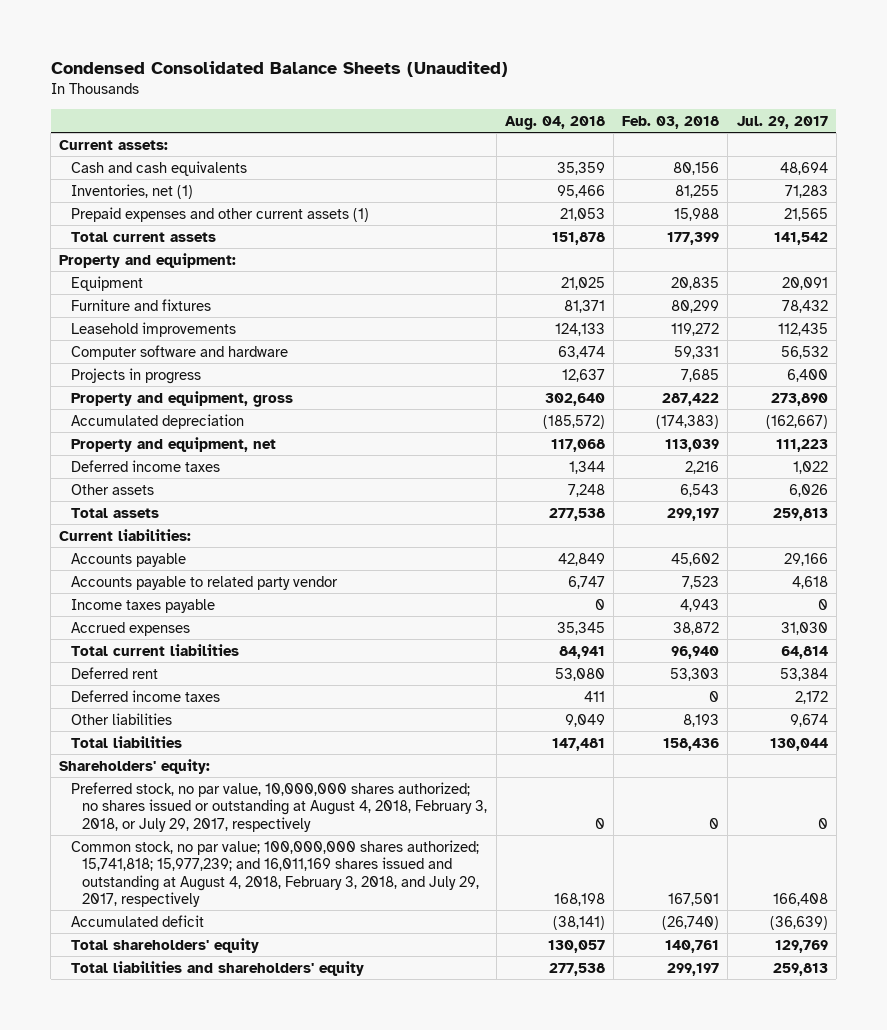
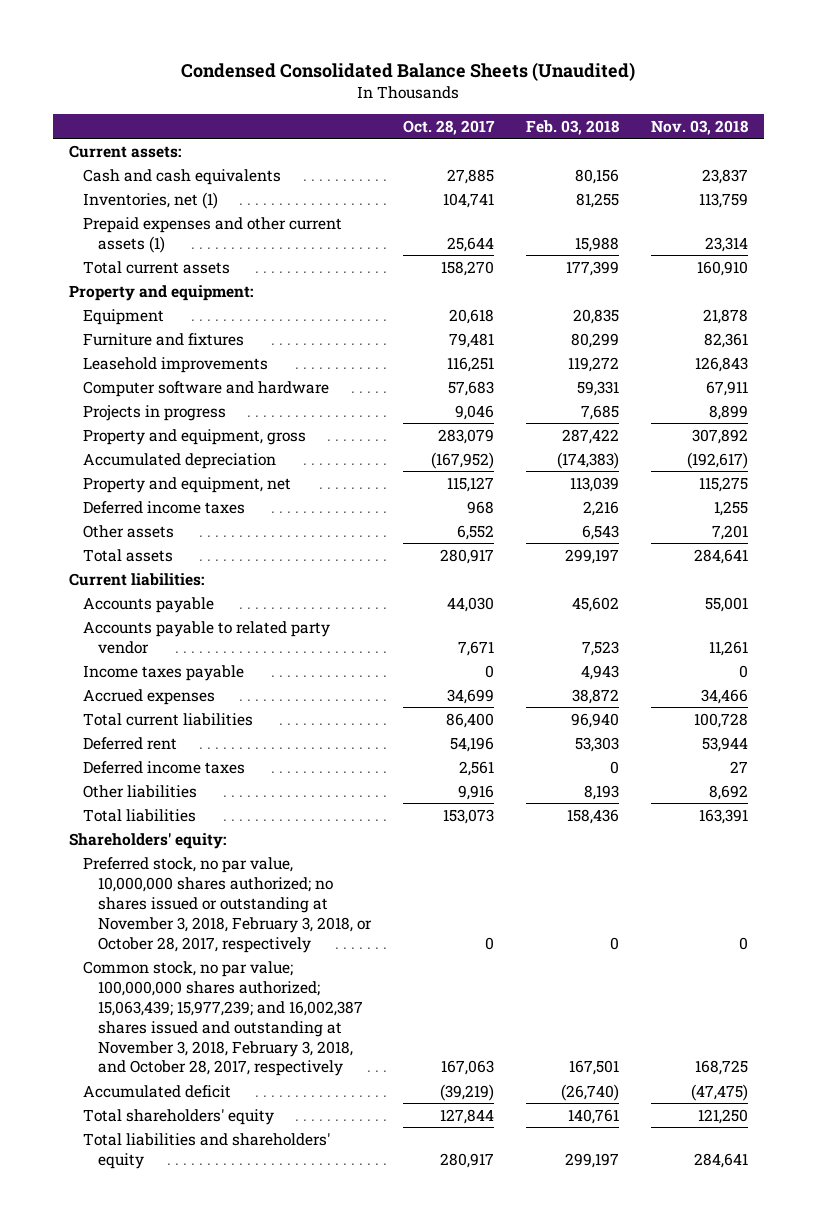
[504,115,605,130] Aug. 04, 2018 -> none
[736,115,828,129] Jul. 29, 2017 -> none
none -> [402,119,495,135] Oct. 28, 2017
none -> [650,119,748,135] Nov. 03, 2018
[70,781,488,832] Preferred stock, no par value, 10,000,000 shares authorized; no shares issued or outstanding at August 4, 2018, February 3, 2018, or July 29, 2017, respectively -> [83,856,373,953] Preferred stock, no par value, 10,000,000 shares authorized; no shares issued or outstanding at November 3, 2018, February 3, 2018, or October 28, 2017, respectively
[70,839,480,908] Common stock, no par value; 100,000,000 shares authorized; 15,741,818; 15,977,239; and 16,011,169 shares issued and outstanding at August 4, 2018, February 3, 2018, and July 29, 2017, respectively -> [83,960,364,1077] Common stock, no par value; 100,000,000 shares authorized; 15,063,439; 15,977,239; and 16,002,387 shares issued and outstanding at November 3, 2018, February 3, 2018, and October 28, 2017, respectively

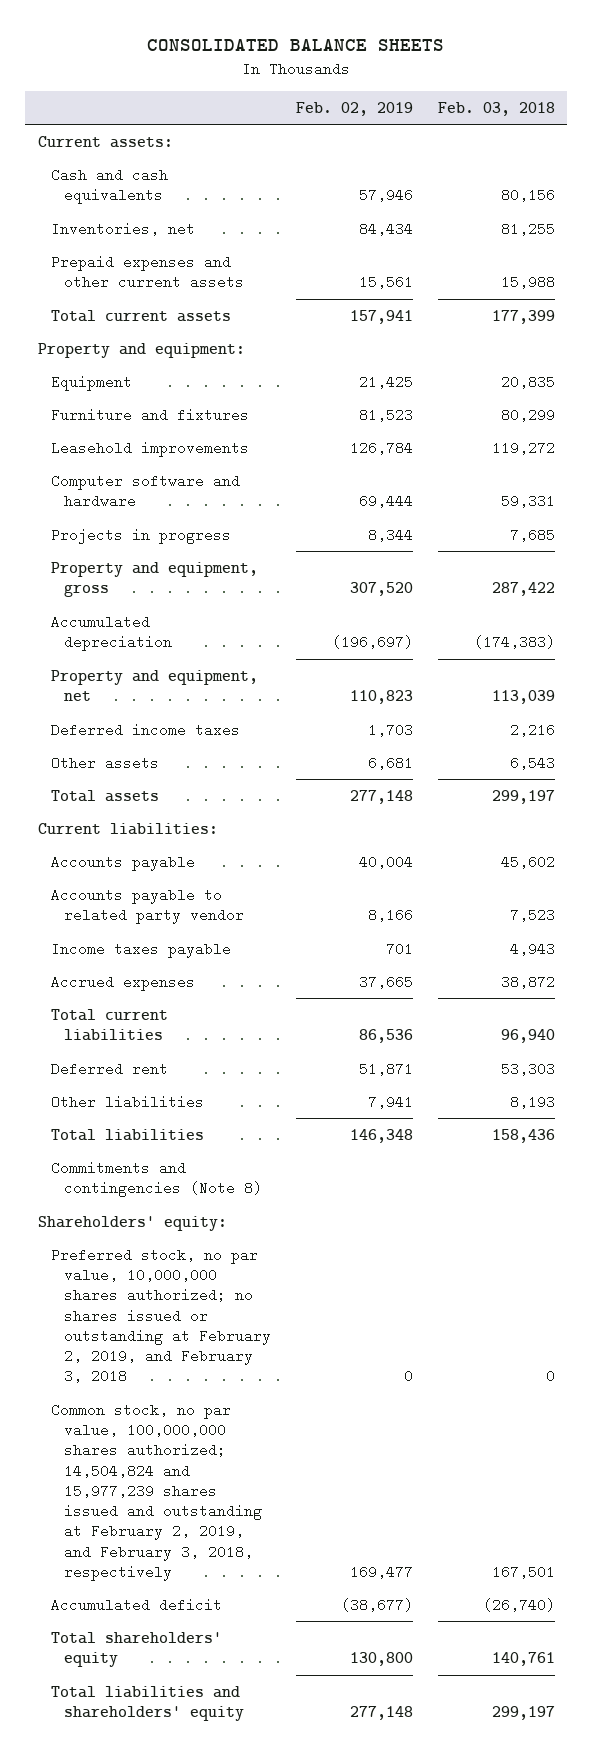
[181,61,636,81] Condensed Consolidated Balance Sheets (Unaudited) -> [147,39,445,52] CONSOLIDATED BALANCE SHEETS
[402,119,495,135] Oct. 28, 2017 -> none
[650,119,748,135] Nov. 03, 2018 -> none
none -> [295,101,413,116] Feb. 02, 2019
[83,191,219,209] Inventories, net (1) -> [50,221,195,236] Inventories, net
[83,216,343,253] Prepaid expenses and other current assets (1) -> [50,254,244,290] Prepaid expenses and other current assets
[83,760,246,774] Deferred income taxes -> none
none -> [50,1160,262,1198] Commitments and contingencies (Note 8)
[83,856,373,953] Preferred stock, no par value, 10,000,000 shares authorized; no shares issued or outstanding at November 3, 2018, February 3, 2018, or October 28, 2017, respectively -> [50,1247,271,1384] Preferred stock, no par value, 10,000,000 shares authorized; no shares issued or outstanding at February 2, 2019, and February 3, 2018
[83,960,364,1077] Common stock, no par value; 100,000,000 shares authorized; 15,063,439; 15,977,239; and 16,002,387 shares issued and outstanding at November 3, 2018, February 3, 2018, and October 28, 2017, respectively -> [50,1402,262,1581] Common stock, no par value, 100,000,000 shares authorized; 14,504,824 and 15,977,239 shares issued and outstanding at February 2, 2019, and February 3, 2018, respectively

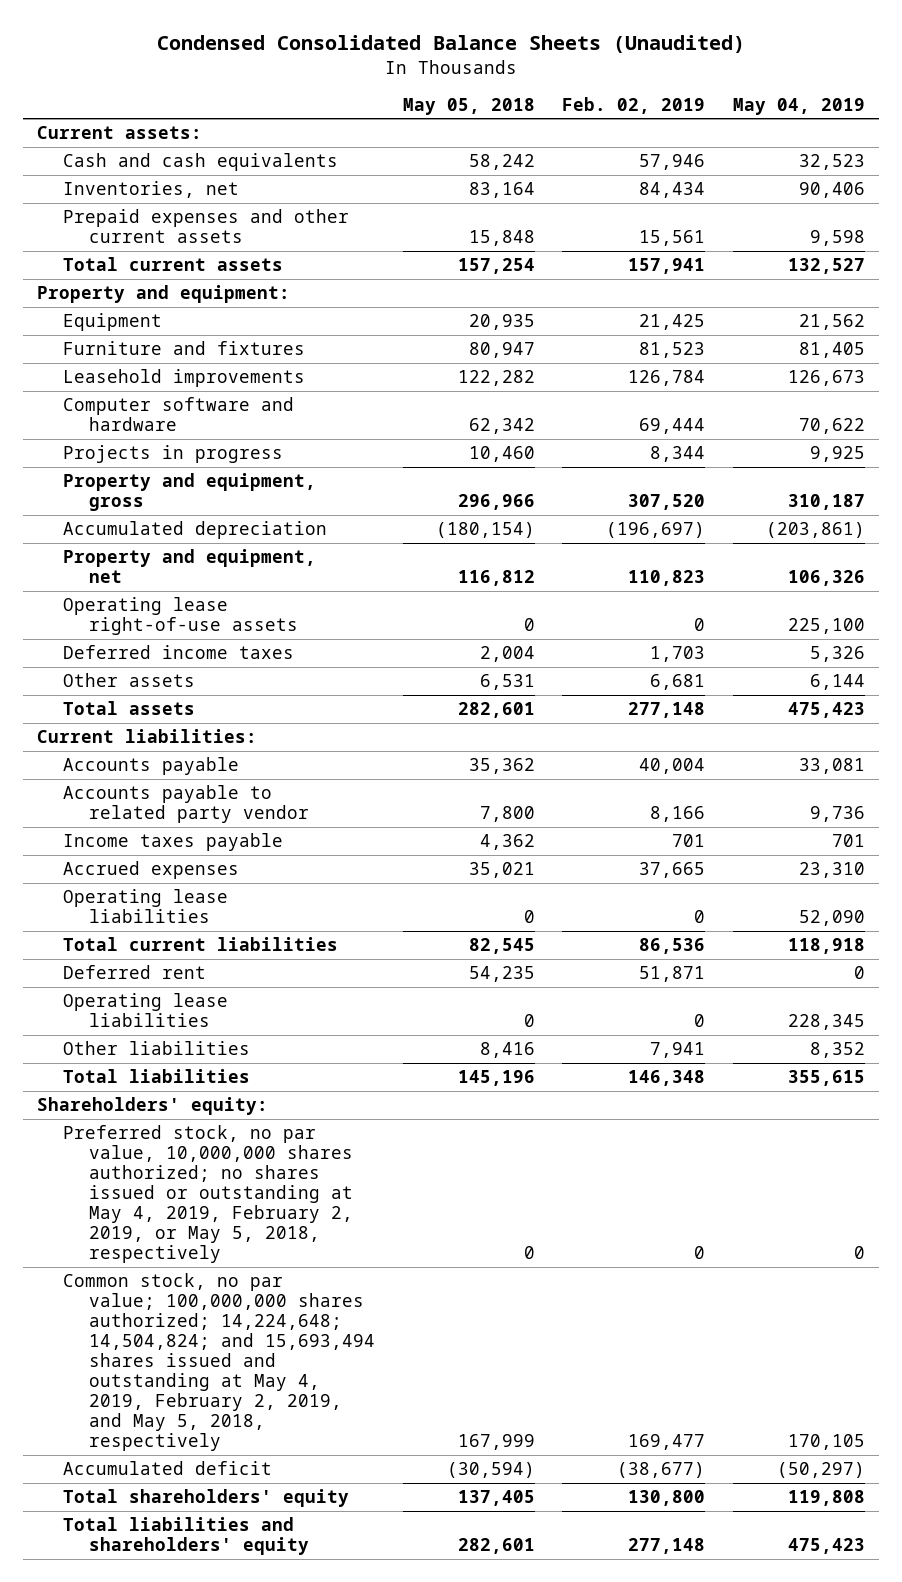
[147,39,445,52] CONSOLIDATED BALANCE SHEETS -> [156,35,745,54] Condensed Consolidated Balance Sheets (Unaudited)
[437,101,555,116] Feb. 03, 2018 -> none
none -> [402,97,535,115] May 05, 2018
none -> [732,97,865,115] May 04, 2019
none -> [63,596,299,636] Operating lease right-of-use assets
none -> [63,888,229,924] Operating lease liabilities
none -> [63,992,229,1028] Operating lease liabilities
[50,1160,262,1198] Commitments and contingencies (Note 8) -> none
[50,1247,271,1384] Preferred stock, no par value, 10,000,000 shares authorized; no shares issued or outstanding at February 2, 2019, and February 3, 2018 -> [63,1124,354,1264] Preferred stock, no par value, 10,000,000 shares authorized; no shares issued or outstanding at May 4, 2019, February 2, 2019, or May 5, 2018, respectively
[50,1402,262,1581] Common stock, no par value, 100,000,000 shares authorized; 14,504,824 and 15,977,239 shares issued and outstanding at February 2, 2019, and February 3, 2018, respectively -> [63,1272,376,1452] Common stock, no par value; 100,000,000 shares authorized; 14,224,648; 14,504,824; and 15,693,494 shares issued and outstanding at May 4, 2019, February 2, 2019, and May 5, 2018, respectively

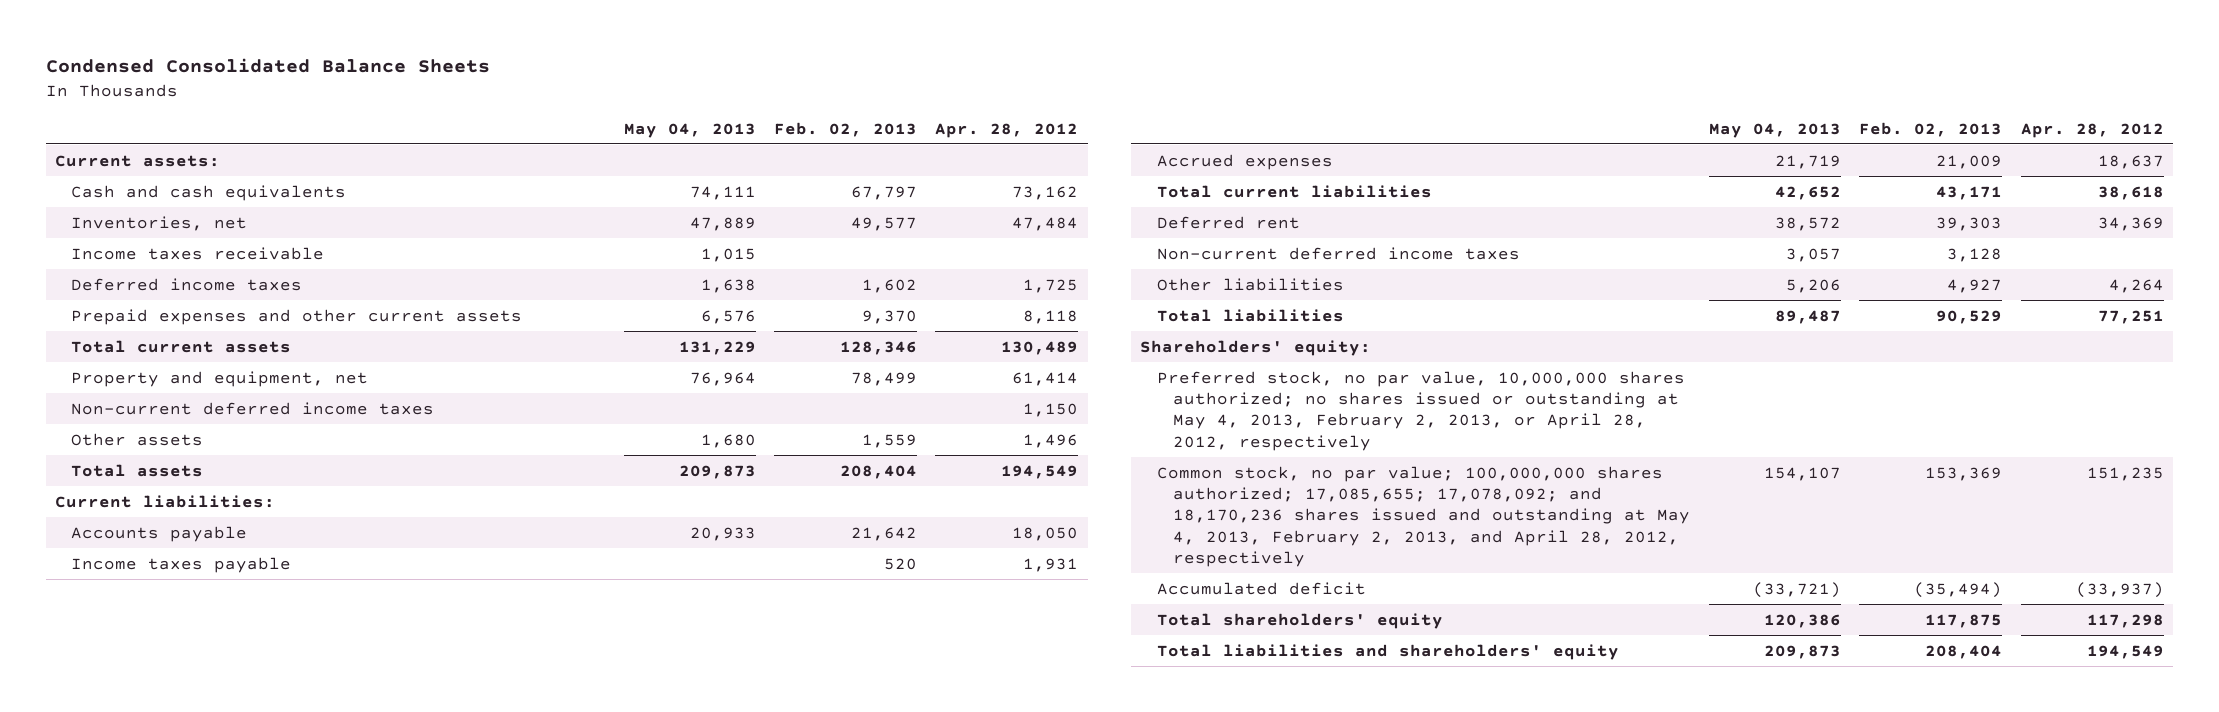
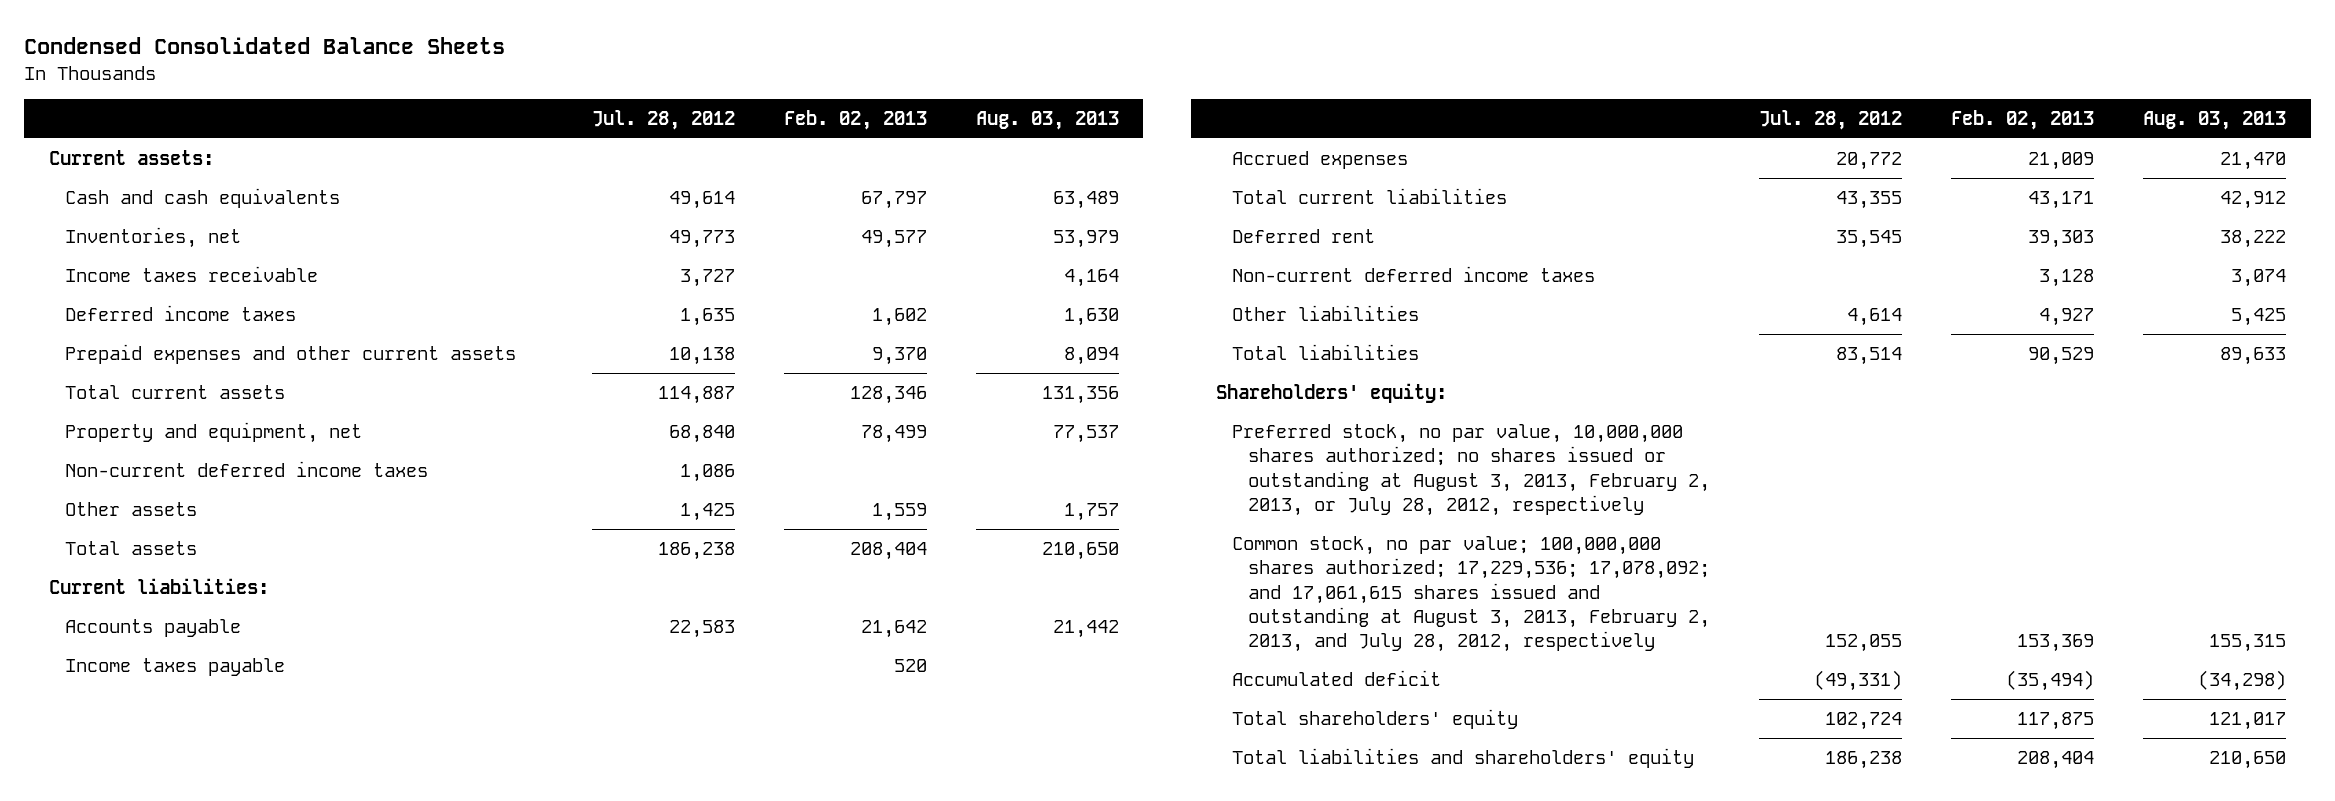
[623,122,756,138] May 04, 2013 -> none
[935,122,1079,138] Apr. 28, 2012 -> none
none -> [591,110,735,131] Jul. 28, 2012
none -> [975,111,1119,131] Aug. 03, 2013
[1156,370,1685,451] Preferred stock, no par value, 10,000,000 shares authorized; no shares issued or outstanding at May 4, 2013, February 2, 2013, or April 28, 2012, respectively -> [1231,424,1710,516] Preferred stock, no par value, 10,000,000 shares authorized; no shares issued or outstanding at August 3, 2013, February 2, 2013, or July 28, 2012, respectively
[1156,465,1691,567] Common stock, no par value; 100,000,000 shares authorized; 17,085,655; 17,078,092; and 18,170,236 shares issued and outstanding at May 4, 2013, February 2, 2013, and April 28, 2012, respectively -> [1231,536,1710,653] Common stock, no par value; 100,000,000 shares authorized; 17,229,536; 17,078,092; and 17,061,615 shares issued and outstanding at August 3, 2013, February 2, 2013, and July 28, 2012, respectively

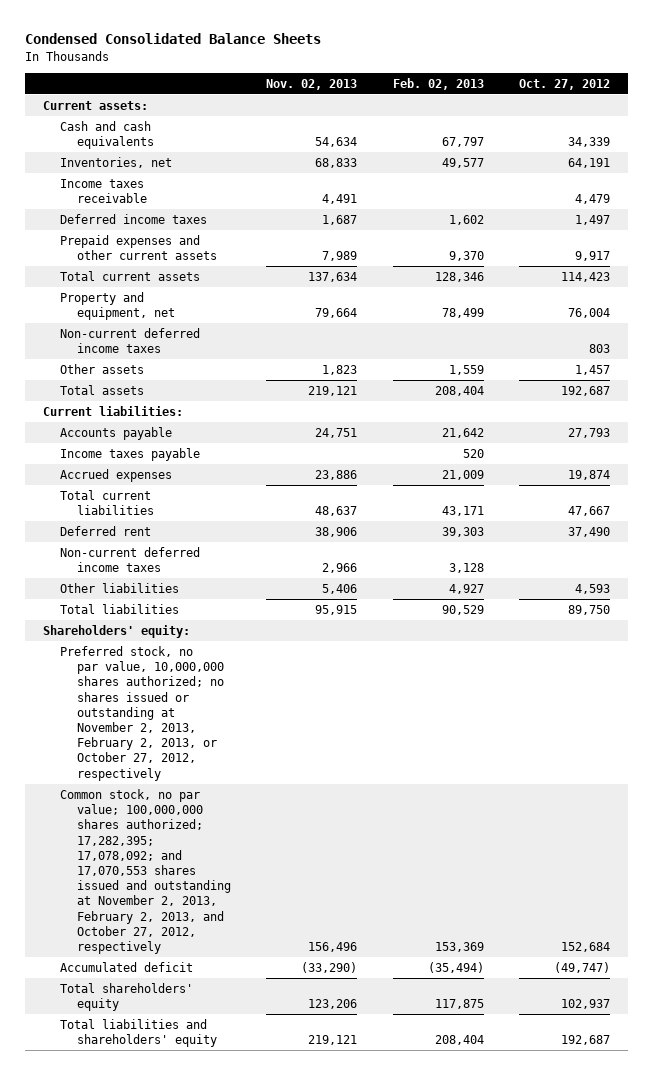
[591,110,735,131] Jul. 28, 2012 -> none
[975,111,1119,131] Aug. 03, 2013 -> none
none -> [266,78,358,90] Nov. 02, 2013
none -> [518,78,610,90] Oct. 27, 2012
[1231,424,1710,516] Preferred stock, no par value, 10,000,000 shares authorized; no shares issued or outstanding at August 3, 2013, February 2, 2013, or July 28, 2012, respectively -> [59,645,224,781] Preferred stock, no par value, 10,000,000 shares authorized; no shares issued or outstanding at November 2, 2013, February 2, 2013, or October 27, 2012, respectively
[1231,536,1710,653] Common stock, no par value; 100,000,000 shares authorized; 17,229,536; 17,078,092; and 17,061,615 shares issued and outstanding at August 3, 2013, February 2, 2013, and July 28, 2012, respectively -> [59,788,231,955] Common stock, no par value; 100,000,000 shares authorized; 17,282,395; 17,078,092; and 17,070,553 shares issued and outstanding at November 2, 2013, February 2, 2013, and October 27, 2012, respectively

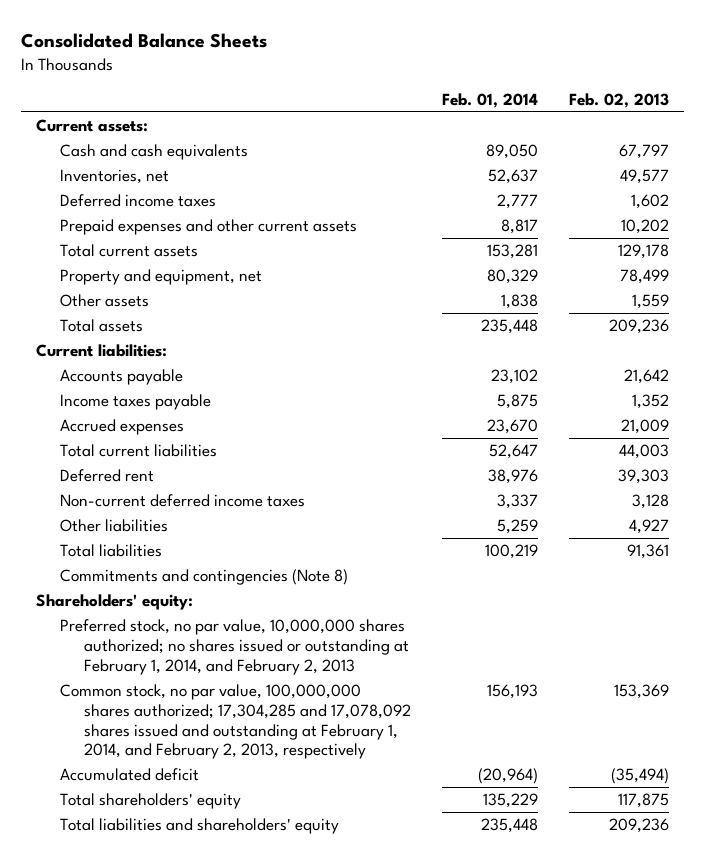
[25,33,322,45] Condensed Consolidated Balance Sheets -> [20,33,267,49] Consolidated Balance Sheets
[266,78,358,90] Nov. 02, 2013 -> none
[518,78,610,90] Oct. 27, 2012 -> none
none -> [441,92,538,108] Feb. 01, 2014
[59,178,147,204] Income taxes receivable -> none
[448,251,484,262] 9,370 -> [620,219,669,235] 10,202
[434,271,484,282] 128,346 -> [617,244,669,260] 129,178
[59,327,200,354] Non-current deferred income taxes -> none
[434,385,484,396] 208,404 -> [608,319,669,335] 209,236
[462,448,484,458] 520 -> [631,394,669,410] 1,352
[441,506,484,517] 43,171 -> [618,444,669,460] 44,003
[441,604,484,615] 90,529 -> [626,544,669,560] 91,361
none -> [60,569,349,586] Commitments and contingencies (Note 8)
[59,645,224,781] Preferred stock, no par value, 10,000,000 shares authorized; no shares issued or outstanding at November 2, 2013, February 2, 2013, or October 27, 2012, respectively -> [60,619,409,675] Preferred stock, no par value, 10,000,000 shares authorized; no shares issued or outstanding at February 1, 2014, and February 2, 2013
[59,788,231,955] Common stock, no par value; 100,000,000 shares authorized; 17,282,395; 17,078,092; and 17,070,553 shares issued and outstanding at November 2, 2013, February 2, 2013, and October 27, 2012, respectively -> [60,684,411,760] Common stock, no par value, 100,000,000 shares authorized; 17,304,285 and 17,078,092 shares issued and outstanding at February 1, 2014, and February 2, 2013, respectively
[434,1035,484,1046] 208,404 -> [608,818,669,834] 209,236

